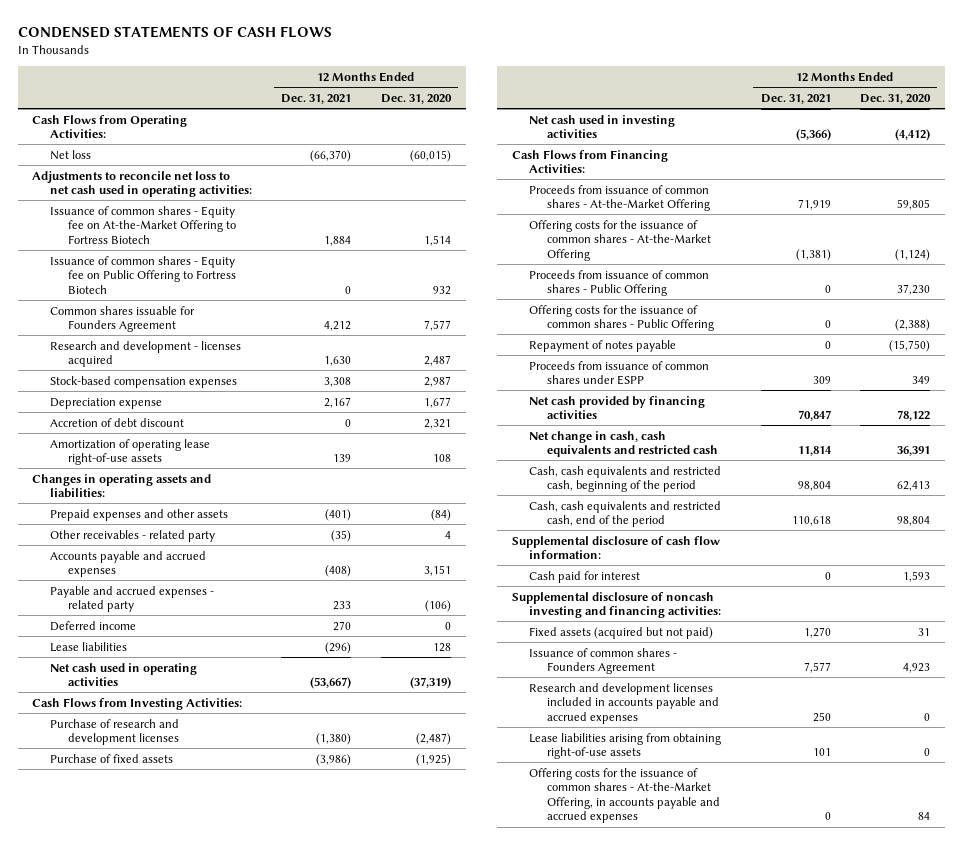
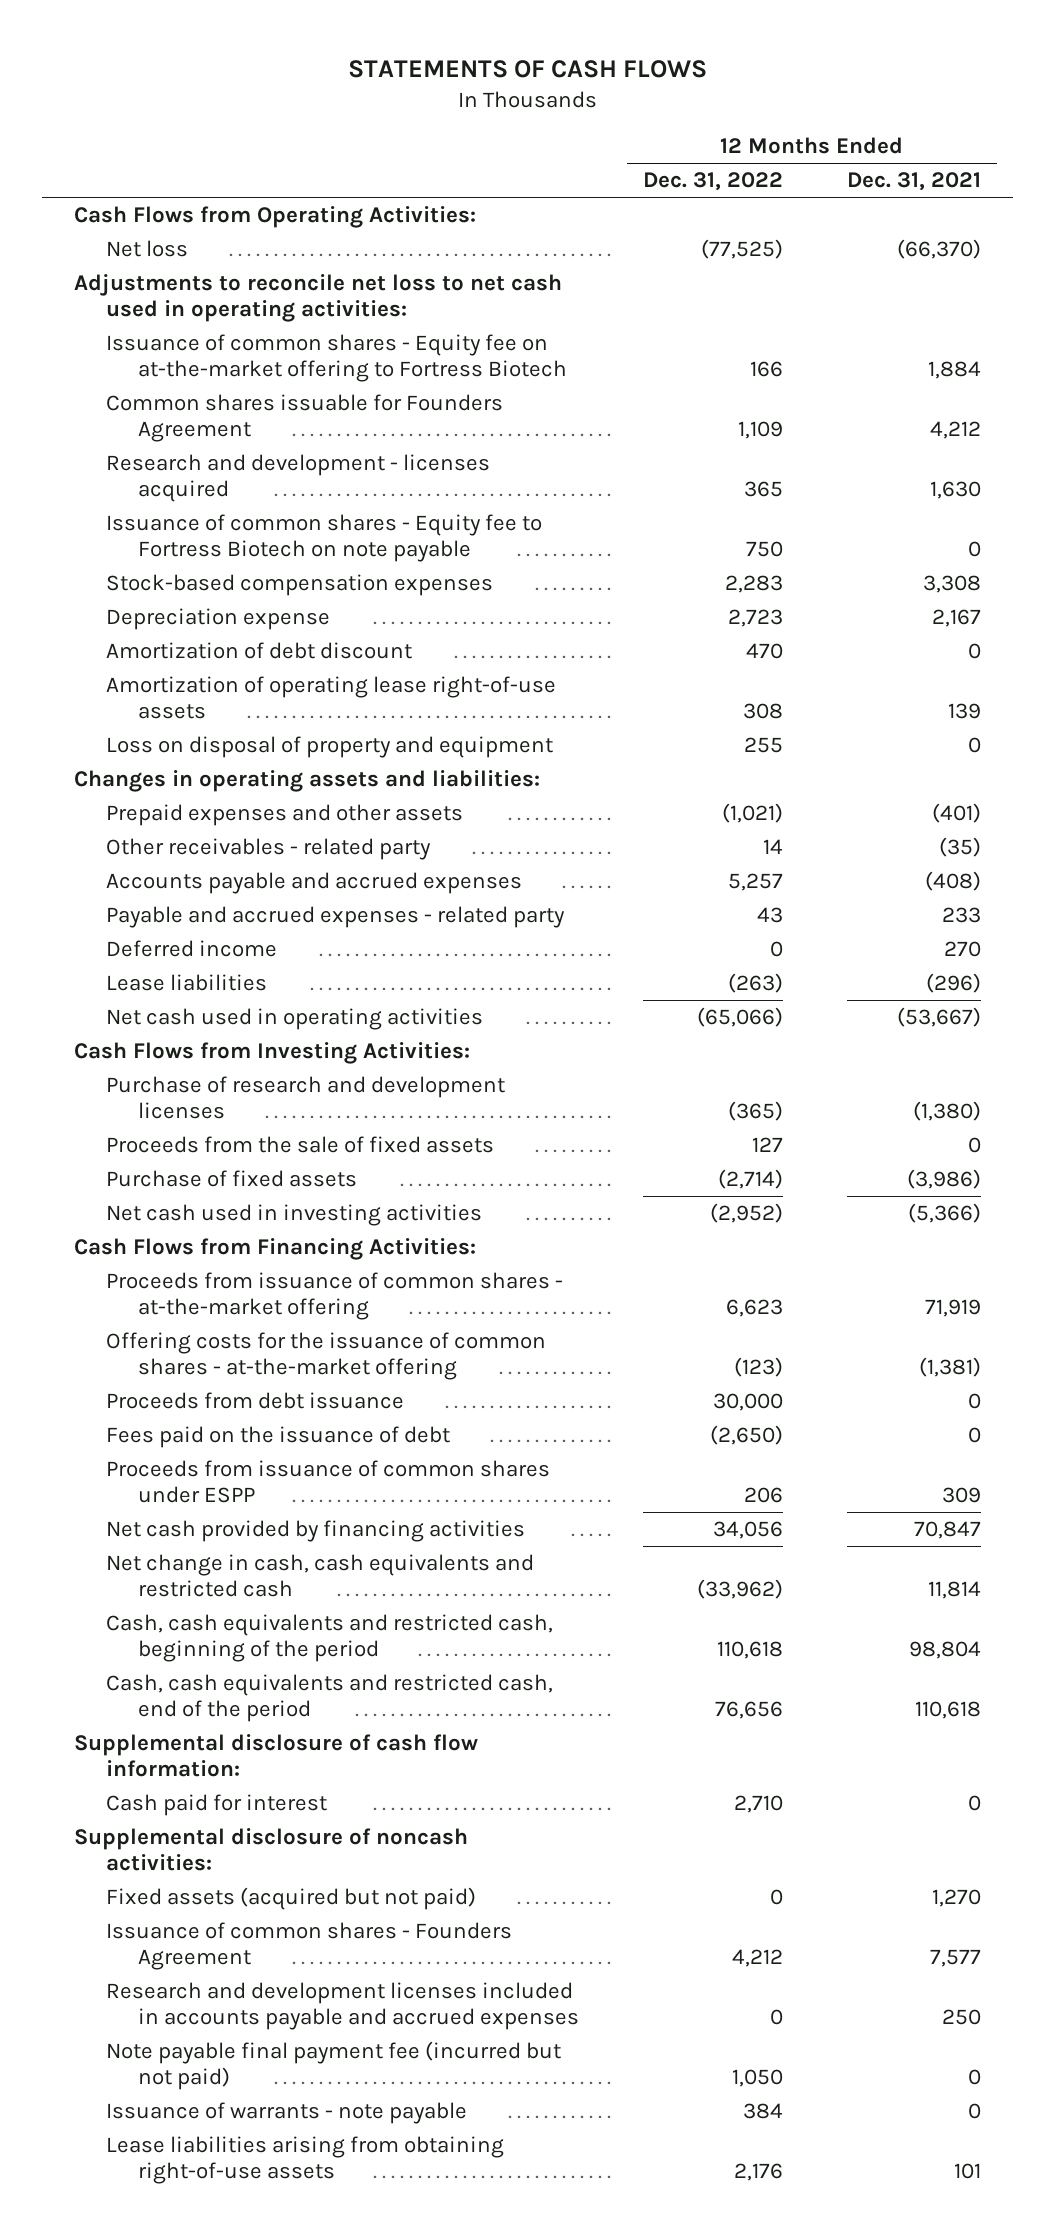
[17,26,332,39] CONDENSED STATEMENTS OF CASH FLOWS -> [347,60,707,79] STATEMENTS OF CASH FLOWS
[380,93,452,104] Dec. 31, 2020 -> none
none -> [642,172,783,192] Dec. 31, 2022
[50,255,236,294] Issuance of common shares - Equity fee on Public Offering to Fortress Biotech -> none
[50,205,236,244] Issuance of common shares - Equity fee on At-the-Market Offering to Fortress Biotech -> [106,333,568,382] Issuance of common shares - Equity fee on at-the-market offering to Fortress Biotech
none -> [106,513,543,562] Issuance of common shares - Equity fee to Fortress Biotech on note payable
[50,417,185,427] Accretion of debt discount -> [106,641,413,659] Amortization of debt discount
none -> [106,735,554,758] Loss on disposal of property and equipment
none -> [106,1135,495,1153] Proceeds from the sale of fixed assets
[529,269,710,297] Proceeds from issuance of common shares - Public Offering -> none
[529,304,714,332] Offering costs for the issuance of common shares - Public Offering -> none
[529,339,677,352] Repayment of notes payable -> none
[529,184,710,212] Proceeds from issuance of common shares - At-the-Market Offering -> [106,1271,564,1320] Proceeds from issuance of common shares - at-the-market offering
[529,219,711,261] Offering costs for the issuance of common shares - At-the-Market Offering -> [106,1331,547,1380] Offering costs for the issuance of common shares - at-the-market offering
none -> [106,1391,405,1409] Proceeds from debt issuance
none -> [106,1425,451,1448] Fees paid on the issuance of debt
[511,591,722,619] Supplemental disclosure of noncash investing and financing activities: -> [74,1827,469,1871] Supplemental disclosure of noncash activities:
none -> [106,2040,562,2090] Note payable final payment fee (incurred but not paid)
none -> [106,2101,468,2124] Issuance of warrants - note payable
[529,767,720,824] Offering costs for the issuance of common shares - At-the-Market Offering, in accounts payable and accrued expenses -> none

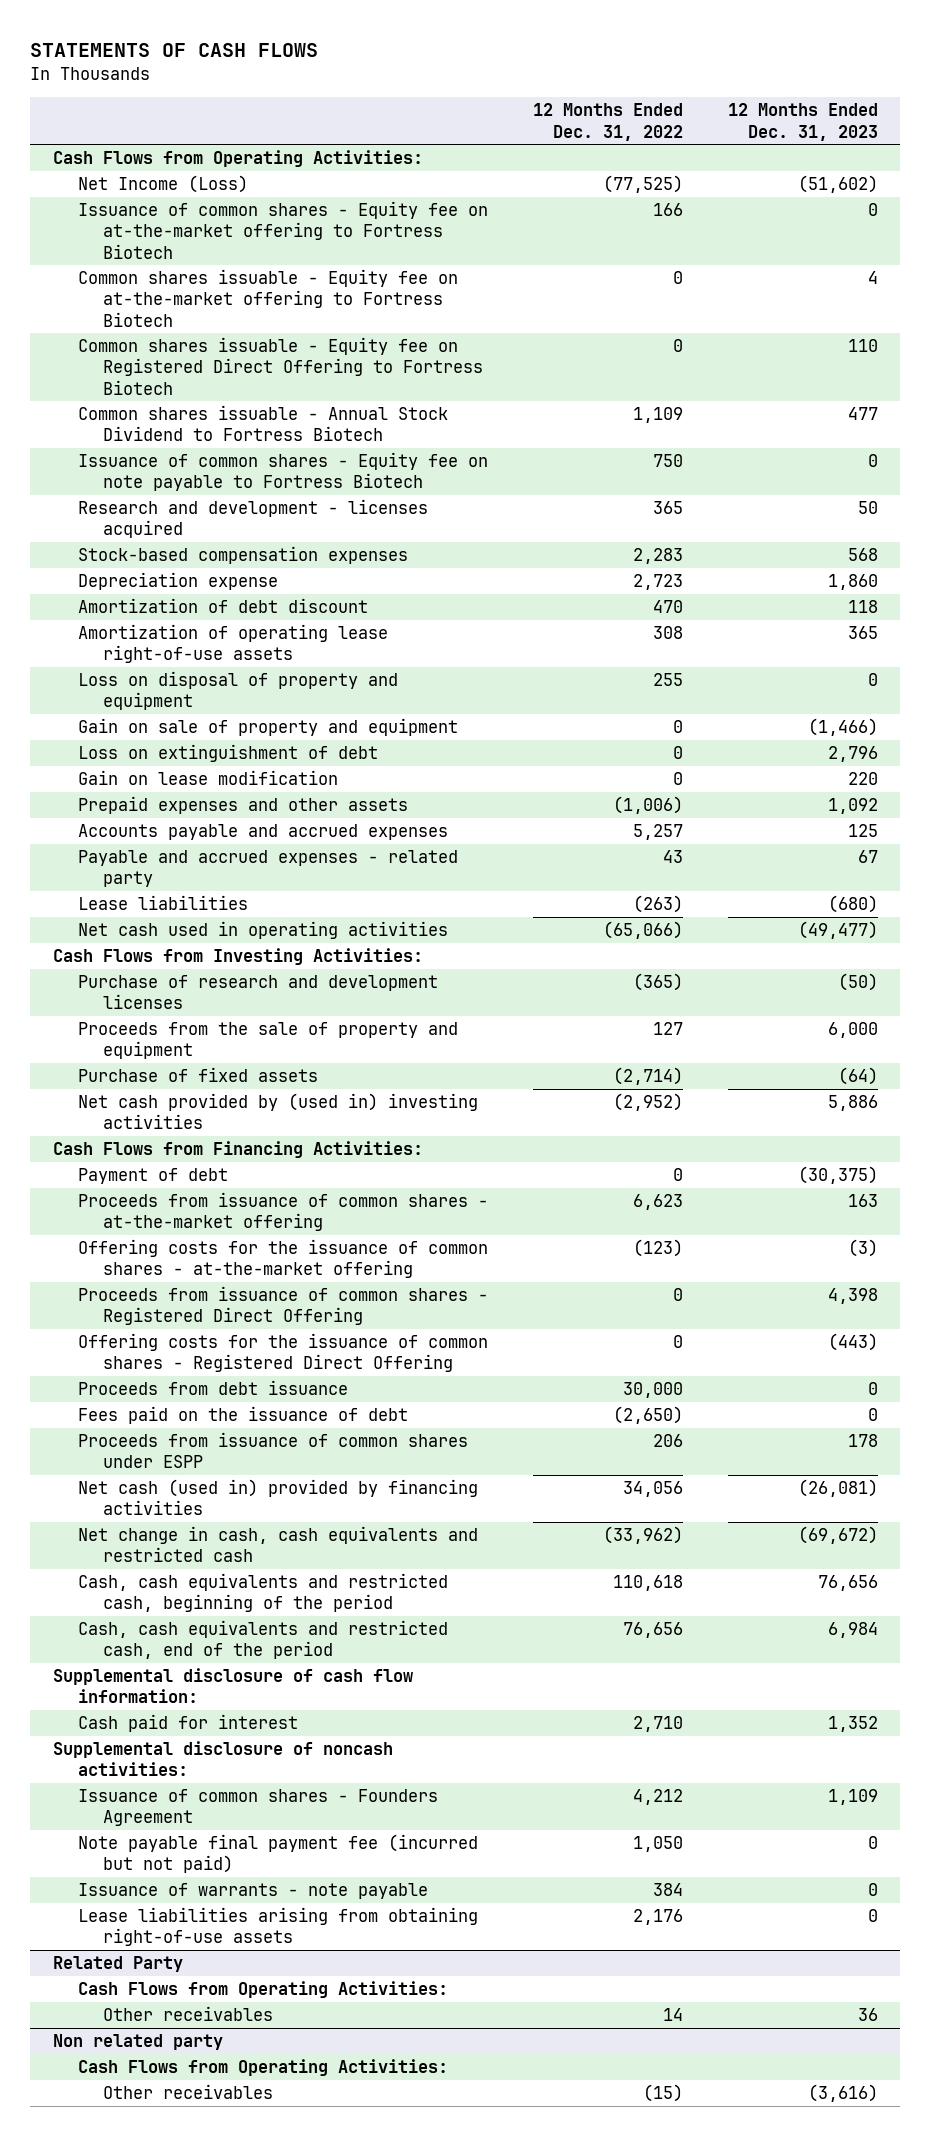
[846,172,981,192] Dec. 31, 2021 -> none
none -> [727,103,878,141] 12 Months Ended Dec. 31, 2023
[74,273,563,322] Adjustments to reconcile net loss to net cash used in operating activities: -> none
[106,239,189,257] Net loss -> [78,175,249,194] Net Income (Loss)
none -> [78,269,459,327] Common shares issuable - Equity fee on at-the-market offering to Fortress Biotech
none -> [78,337,484,395] Common shares issuable - Equity fee on Registered Direct Offering to Fortress Biotech
[106,393,504,442] Common shares issuable for Founders Agreement -> [78,405,449,442] Common shares issuable - Annual Stock Dividend to Fortress Biotech
none -> [78,452,489,492] Issuance of common shares - Equity fee on note payable to Fortress Biotech
[106,513,543,562] Issuance of common shares - Equity fee to Fortress Biotech on note payable -> none
[74,769,541,792] Changes in operating assets and liabilities: -> none
[106,837,432,860] Other receivables - related party -> none
none -> [78,718,459,737] Gain on sale of property and equipment
none -> [78,744,379,763] Loss on extinguishment of debt
none -> [78,770,339,786] Gain on lease modification
[721,802,783,823] (1,021) -> [612,796,683,815] (1,006)
[106,939,278,957] Deferred income -> none
[106,1135,495,1153] Proceeds from the sale of fixed assets -> [78,1022,459,1060] Proceeds from the sale of property and equipment
[106,1203,483,1226] Net cash used in investing activities -> [78,1093,479,1130] Net cash provided by (used in) investing activities
none -> [78,1168,229,1185] Payment of debt
none -> [78,1286,489,1326] Proceeds from issuance of common shares - Registered Direct Offering
none -> [78,1333,489,1373] Offering costs for the issuance of common shares - Registered Direct Offering
[106,1519,526,1542] Net cash provided by financing activities -> [78,1479,479,1516] Net cash (used in) provided by financing activities
[106,1886,477,1910] Fixed assets (acquired but not paid) -> none
[106,1981,580,2030] Research and development licenses included in accounts payable and accrued expenses -> none
none -> [52,1956,183,1973] Related Party
none -> [78,1981,449,1999] Cash Flows from Operating Activities:
none -> [103,2006,274,2022] Other receivables
none -> [52,2034,223,2051] Non related party
none -> [78,2059,449,2077] Cash Flows from Operating Activities:
none -> [103,2084,274,2100] Other receivables

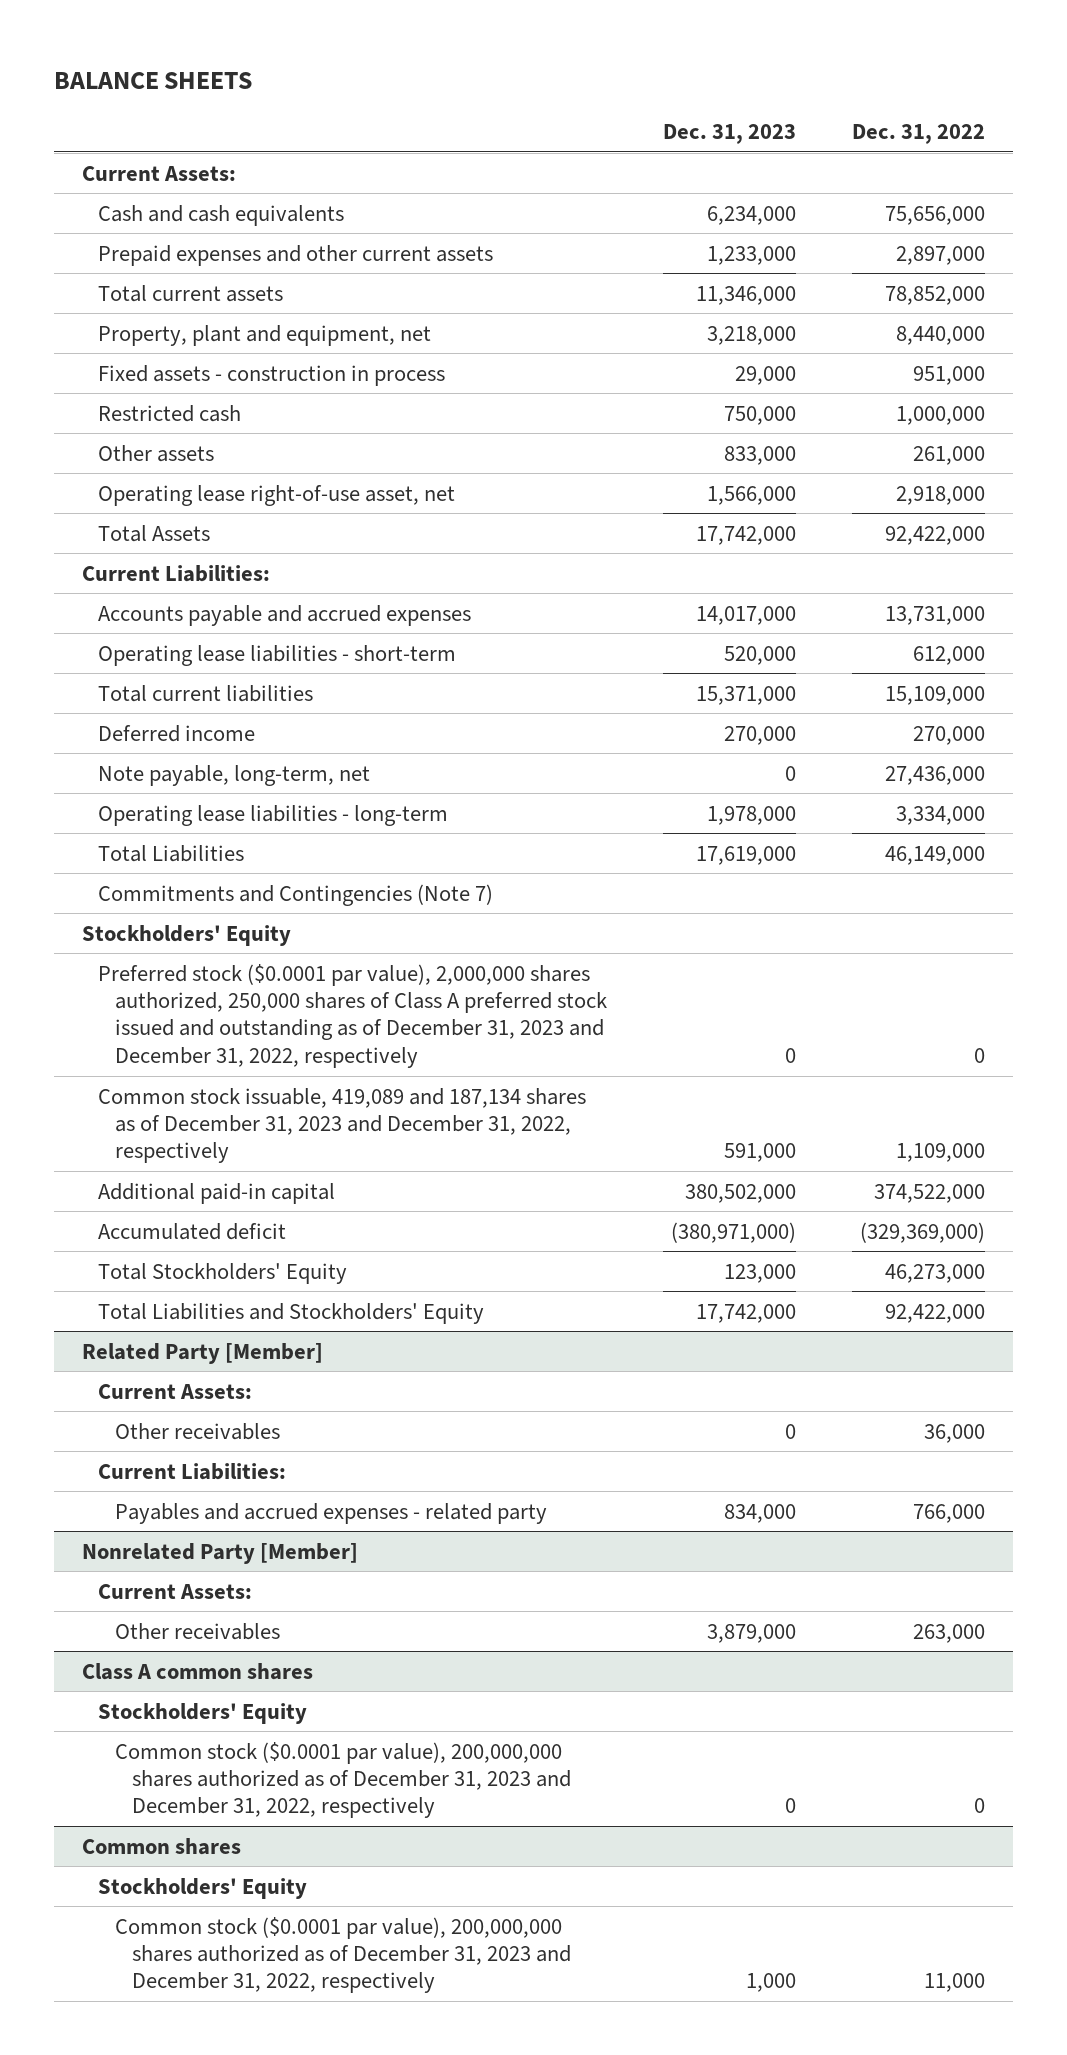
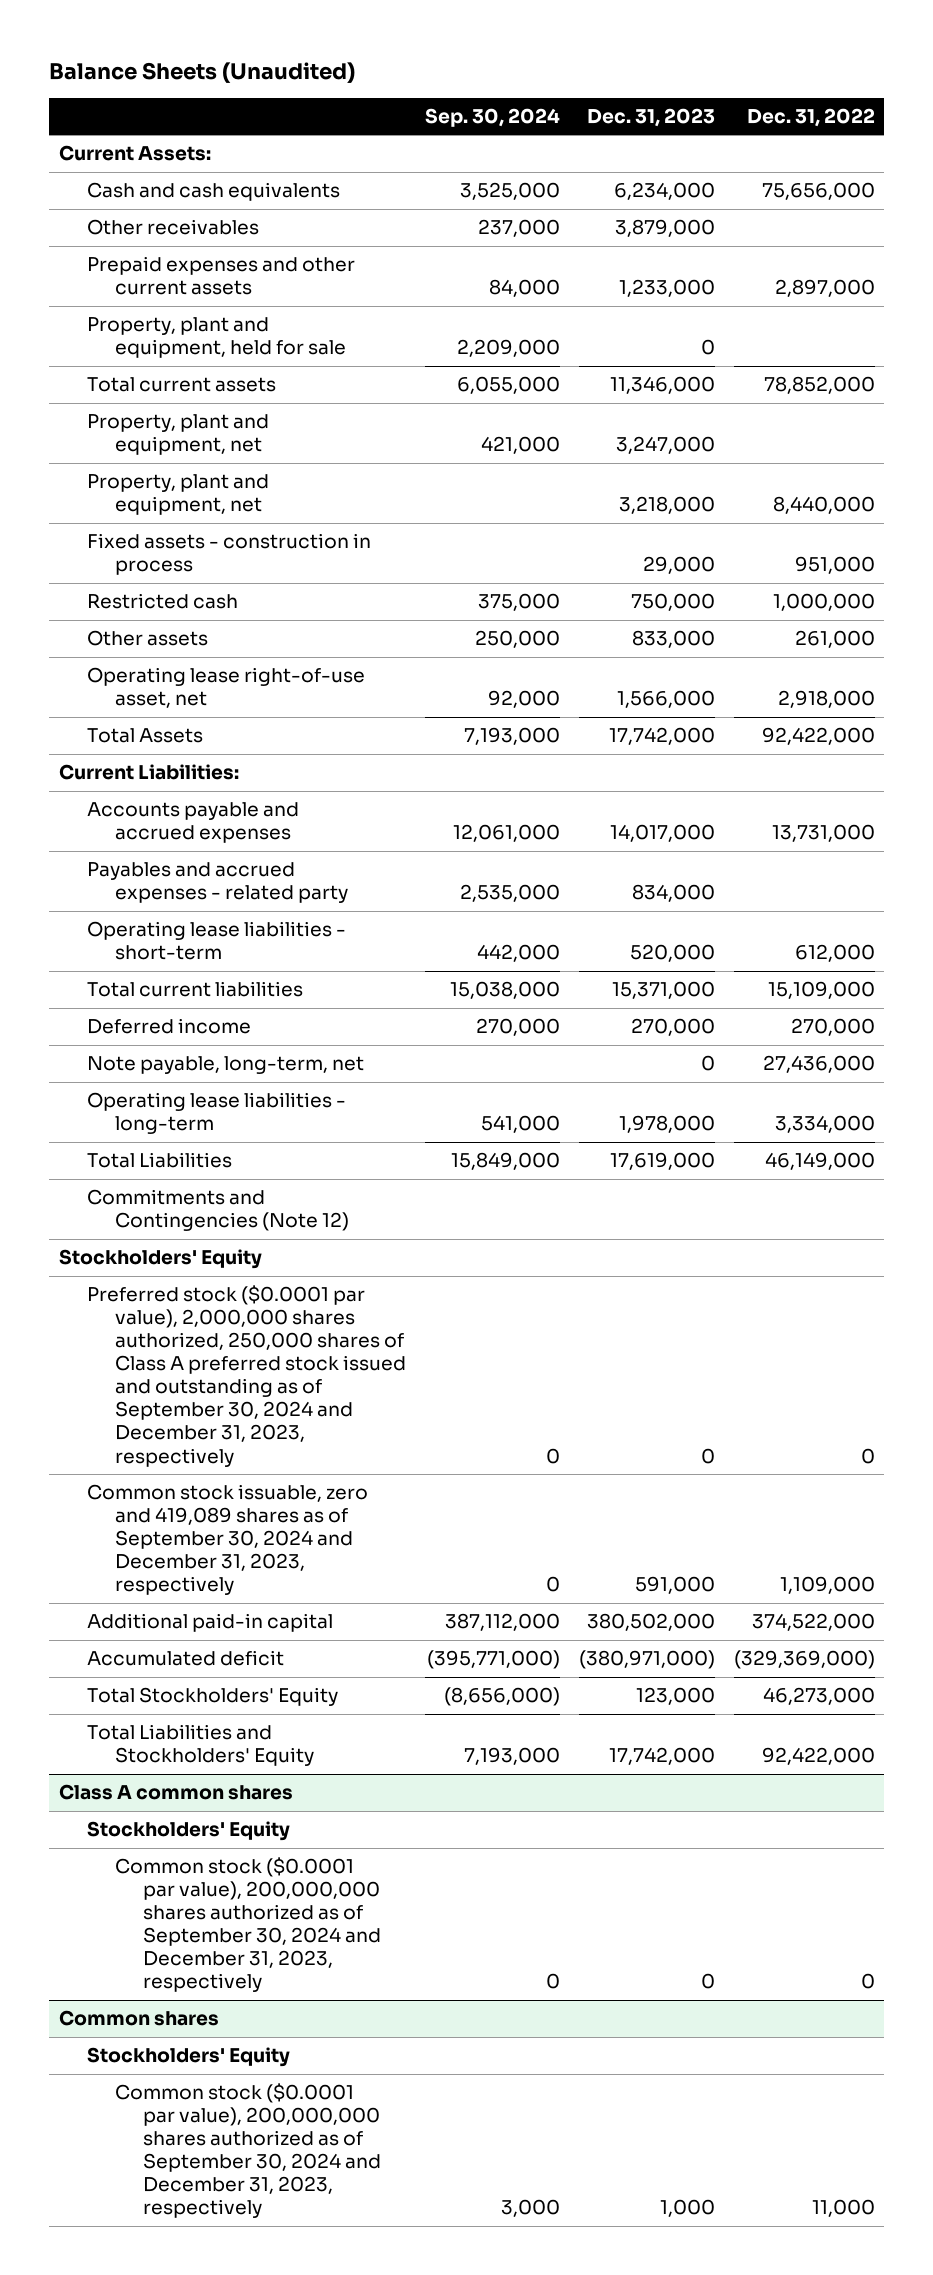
[53,71,252,89] BALANCE SHEETS -> [49,61,356,83] Balance Sheets (Unaudited)
none -> [424,107,560,127] Sep. 30, 2024
none -> [86,219,259,236] Other receivables
none -> [86,317,346,359] Property, plant and equipment, held for sale
none -> [86,414,269,456] Property, plant and equipment, net
none -> [86,862,348,904] Payables and accrued expenses - related party
[98,883,494,906] Commitments and Contingencies (Note 7) -> [86,1189,349,1232] Commitments and Contingencies (Note 12)
[98,963,608,1068] Preferred stock ($0.0001 par value), 2,000,000 shares authorized, 250,000 shares of Class A preferred stock issued and outstanding as of December 31, 2023 and December 31, 2022, respectively -> [86,1285,406,1467] Preferred stock ($0.0001 par value), 2,000,000 shares authorized, 250,000 shares of Class A preferred stock issued and outstanding as of September 30, 2024 and December 31, 2023, respectively
[98,1087,587,1164] Common stock issuable, 419,089 and 187,134 shares as of December 31, 2023 and December 31, 2022, respectively -> [86,1484,368,1596] Common stock issuable, zero and 419,089 shares as of September 30, 2024 and December 31, 2023, respectively
[81,1342,323,1364] Related Party [Member] -> none
[98,1383,253,1399] Current Assets: -> none
[115,1422,281,1440] Other receivables -> none
[98,1462,287,1480] Current Liabilities: -> none
[115,1502,548,1524] Payables and accrued expenses - related party -> none
[81,1542,358,1564] Nonrelated Party [Member] -> none
[98,1583,253,1599] Current Assets: -> none
[115,1622,281,1640] Other receivables -> none
[115,1741,571,1819] Common stock ($0.0001 par value), 200,000,000 shares authorized as of December 31, 2023 and December 31, 2022, respectively -> [114,1857,381,1993] Common stock ($0.0001 par value), 200,000,000 shares authorized as of September 30, 2024 and December 31, 2023, respectively
[115,1916,571,1994] Common stock ($0.0001 par value), 200,000,000 shares authorized as of December 31, 2023 and December 31, 2022, respectively -> [114,2083,381,2219] Common stock ($0.0001 par value), 200,000,000 shares authorized as of September 30, 2024 and December 31, 2023, respectively

